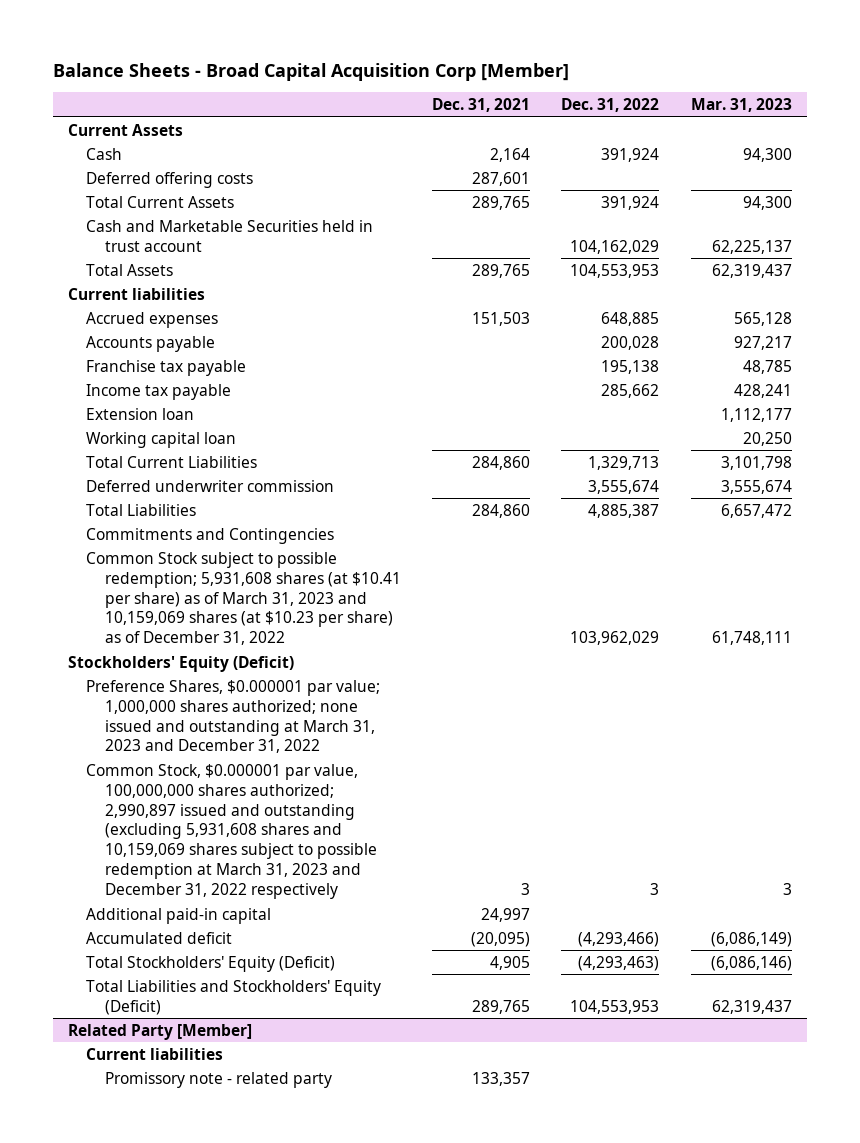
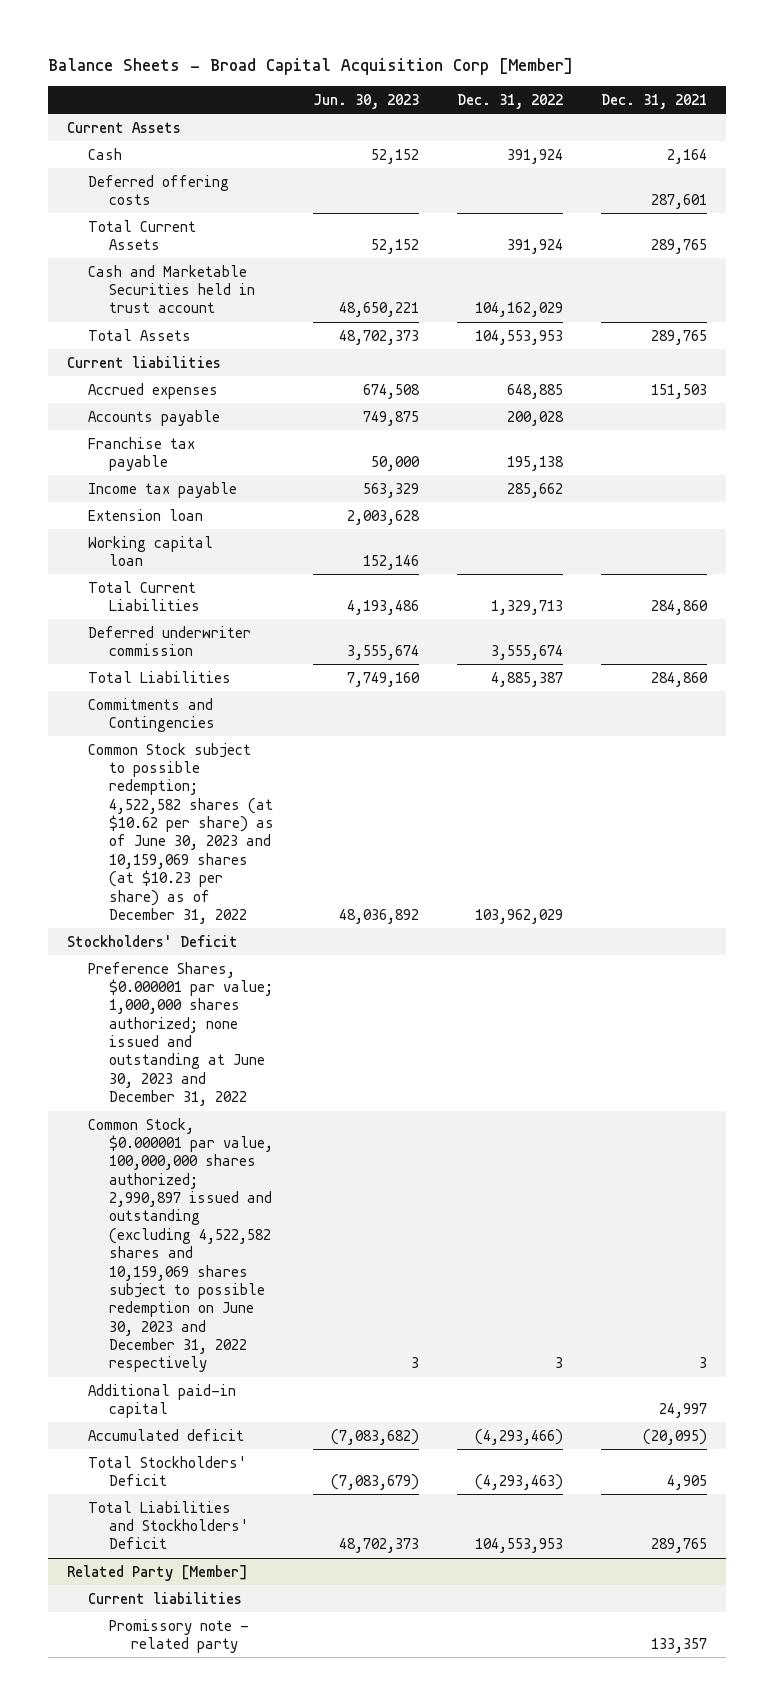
[690,98,792,113] Mar. 31, 2023 -> none
none -> [312,93,419,109] Jun. 30, 2023
[86,551,401,646] Common Stock subject to possible redemption; 5,931,608 shares (at $10.41 per share) as of March 31, 2023 and 10,159,069 shares (at $10.23 per share) as of December 31, 2022 -> [88,742,275,924] Common Stock subject to possible redemption; 4,522,582 shares (at $10.62 per share) as of June 30, 2023 and 10,159,069 shares (at $10.23 per share) as of December 31, 2022
[68,655,295,672] Stockholders' Equity (Deficit) -> [66,934,238,947] Stockholders' Deficit
[86,679,381,754] Preference Shares, $0.000001 par value; 1,000,000 shares authorized; none issued and outstanding at March 31, 2023 and December 31, 2022 -> [88,961,274,1107] Preference Shares, $0.000001 par value; 1,000,000 shares authorized; none issued and outstanding at June 30, 2023 and December 31, 2022
[86,763,377,900] Common Stock, $0.000001 par value, 100,000,000 shares authorized; 2,990,897 issued and outstanding (excluding 5,931,608 shares and 10,159,069 shares subject to possible redemption at March 31, 2023 and December 31, 2022 respectively -> [88,1117,274,1373] Common Stock, $0.000001 par value, 100,000,000 shares authorized; 2,990,897 issued and outstanding (excluding 4,522,582 shares and 10,159,069 shares subject to possible redemption on June 30, 2023 and December 31, 2022 respectively
[86,955,336,972] Total Stockholders' Equity (Deficit) -> [88,1455,248,1487] Total Stockholders' Deficit
[86,979,382,1015] Total Liabilities and Stockholders' Equity (Deficit) -> [88,1500,250,1550] Total Liabilities and Stockholders' Deficit

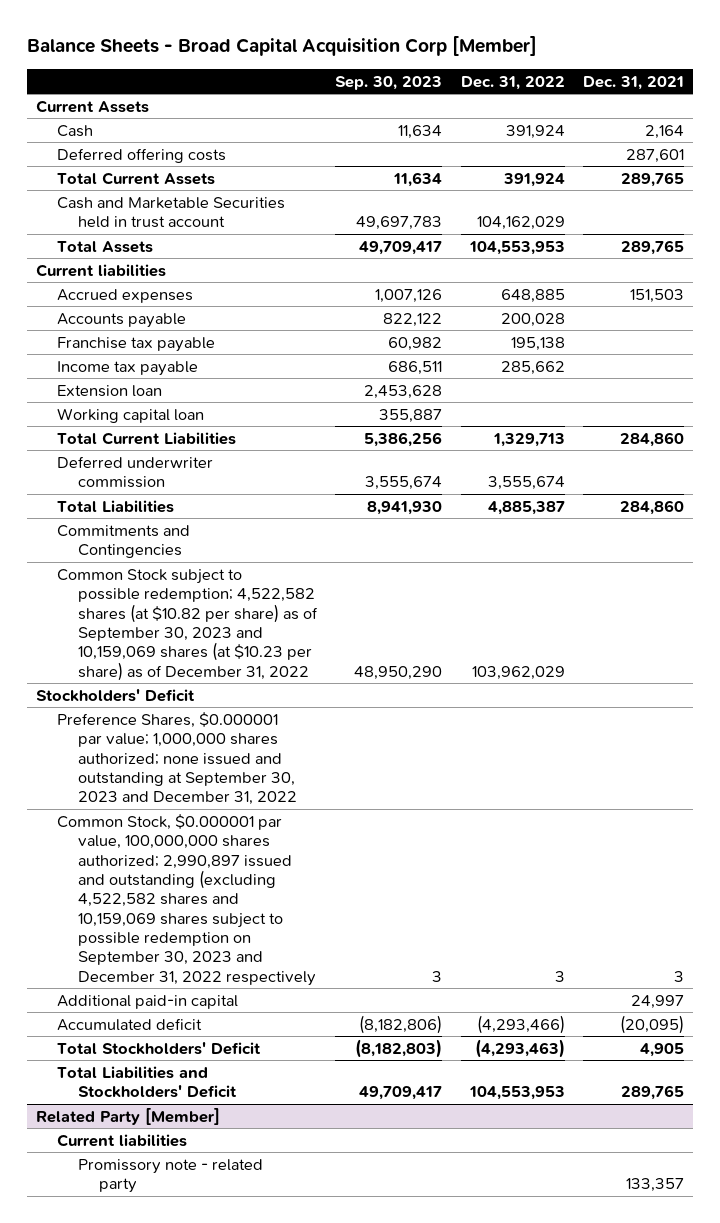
[312,93,419,109] Jun. 30, 2023 -> none
none -> [335,75,443,90] Sep. 30, 2023
[88,742,275,924] Common Stock subject to possible redemption; 4,522,582 shares (at $10.62 per share) as of June 30, 2023 and 10,159,069 shares (at $10.23 per share) as of December 31, 2022 -> [57,568,319,681] Common Stock subject to possible redemption; 4,522,582 shares (at $10.82 per share) as of September 30, 2023 and 10,159,069 shares (at $10.23 per share) as of December 31, 2022
[88,961,274,1107] Preference Shares, $0.000001 par value; 1,000,000 shares authorized; none issued and outstanding at June 30, 2023 and December 31, 2022 -> [57,711,298,806] Preference Shares, $0.000001 par value; 1,000,000 shares authorized; none issued and outstanding at September 30, 2023 and December 31, 2022
[88,1117,274,1373] Common Stock, $0.000001 par value, 100,000,000 shares authorized; 2,990,897 issued and outstanding (excluding 4,522,582 shares and 10,159,069 shares subject to possible redemption on June 30, 2023 and December 31, 2022 respectively -> [57,813,317,986] Common Stock, $0.000001 par value, 100,000,000 shares authorized; 2,990,897 issued and outstanding (excluding 4,522,582 shares and 10,159,069 shares subject to possible redemption on September 30, 2023 and December 31, 2022 respectively

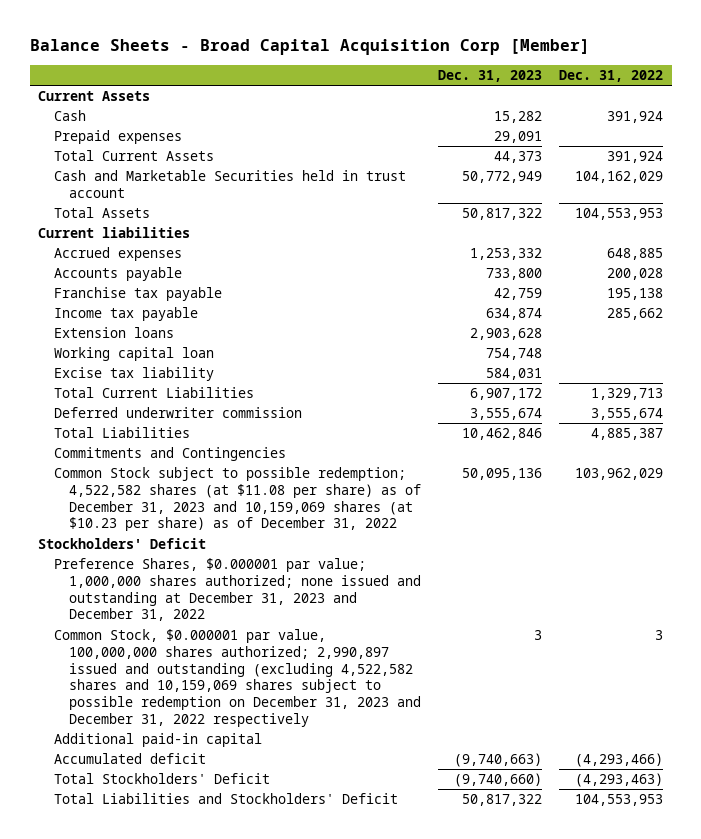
[335,75,443,90] Sep. 30, 2023 -> none
[582,75,684,90] Dec. 31, 2021 -> none
none -> [438,69,543,82] Dec. 31, 2023
[57,147,227,163] Deferred offering costs -> none
none -> [53,130,182,145] Prepaid expenses
[57,384,163,397] Extension loan -> [53,327,174,339] Extension loans
none -> [53,367,214,382] Excise tax liability
[57,568,319,681] Common Stock subject to possible redemption; 4,522,582 shares (at $10.82 per share) as of September 30, 2023 and 10,159,069 shares (at $10.23 per share) as of December 31, 2022 -> [53,467,422,532] Common Stock subject to possible redemption; 4,522,582 shares (at $11.08 per share) as of December 31, 2023 and 10,159,069 shares (at $10.23 per share) as of December 31, 2022
[57,711,298,806] Preference Shares, $0.000001 par value; 1,000,000 shares authorized; none issued and outstanding at September 30, 2023 and December 31, 2022 -> [53,558,422,622] Preference Shares, $0.000001 par value; 1,000,000 shares authorized; none issued and outstanding at December 31, 2023 and December 31, 2022
[57,813,317,986] Common Stock, $0.000001 par value, 100,000,000 shares authorized; 2,990,897 issued and outstanding (excluding 4,522,582 shares and 10,159,069 shares subject to possible redemption on September 30, 2023 and December 31, 2022 respectively -> [53,629,422,727] Common Stock, $0.000001 par value, 100,000,000 shares authorized; 2,990,897 issued and outstanding (excluding 4,522,582 shares and 10,159,069 shares subject to possible redemption on December 31, 2023 and December 31, 2022 respectively
[36,1107,221,1125] Related Party [Member] -> none
[57,1133,188,1147] Current liabilities -> none
[78,1158,264,1194] Promissory note - related party -> none

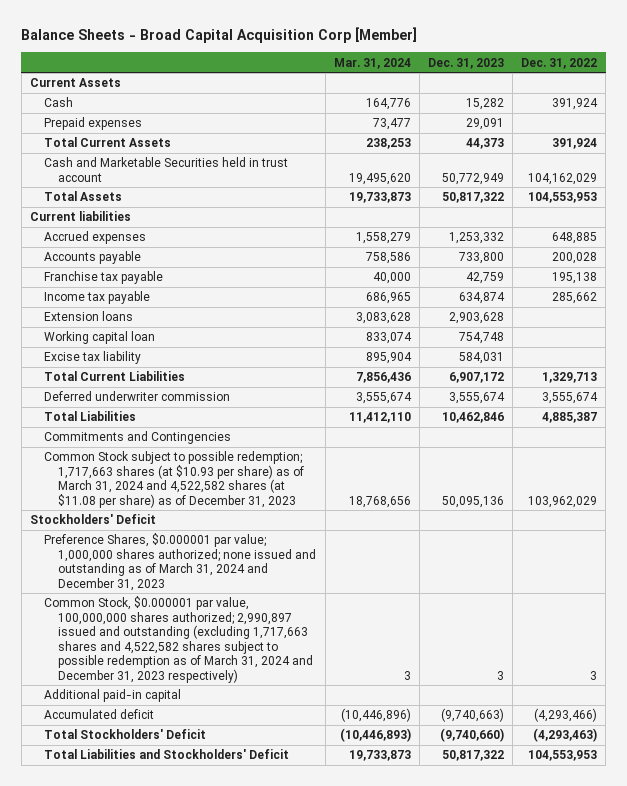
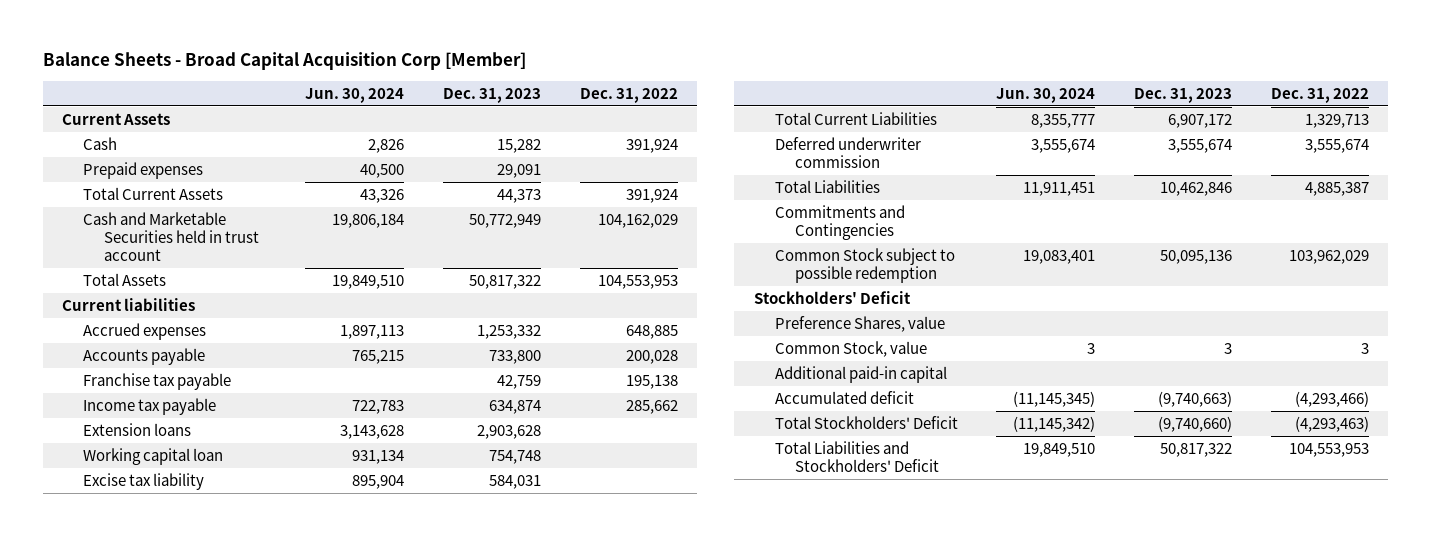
[333,57,411,69] Mar. 31, 2024 -> none
none -> [305,87,405,103] Jun. 30, 2024
[44,451,305,508] Common Stock subject to possible redemption; 1,717,663 shares (at $10.93 per share) as of March 31, 2024 and 4,522,582 shares (at $11.08 per share) as of December 31, 2023 -> [774,247,955,283] Common Stock subject to possible redemption
[44,533,317,591] Preference Shares, $0.000001 par value; 1,000,000 shares authorized; none issued and outstanding as of March 31, 2024 and December 31, 2023 -> [774,315,945,332] Preference Shares, value
[44,596,314,683] Common Stock, $0.000001 par value, 100,000,000 shares authorized; 2,990,897 issued and outstanding (excluding 1,717,663 shares and 4,522,582 shares subject to possible redemption as of March 31, 2024 and December 31, 2023 respectively) -> [774,340,927,357] Common Stock, value

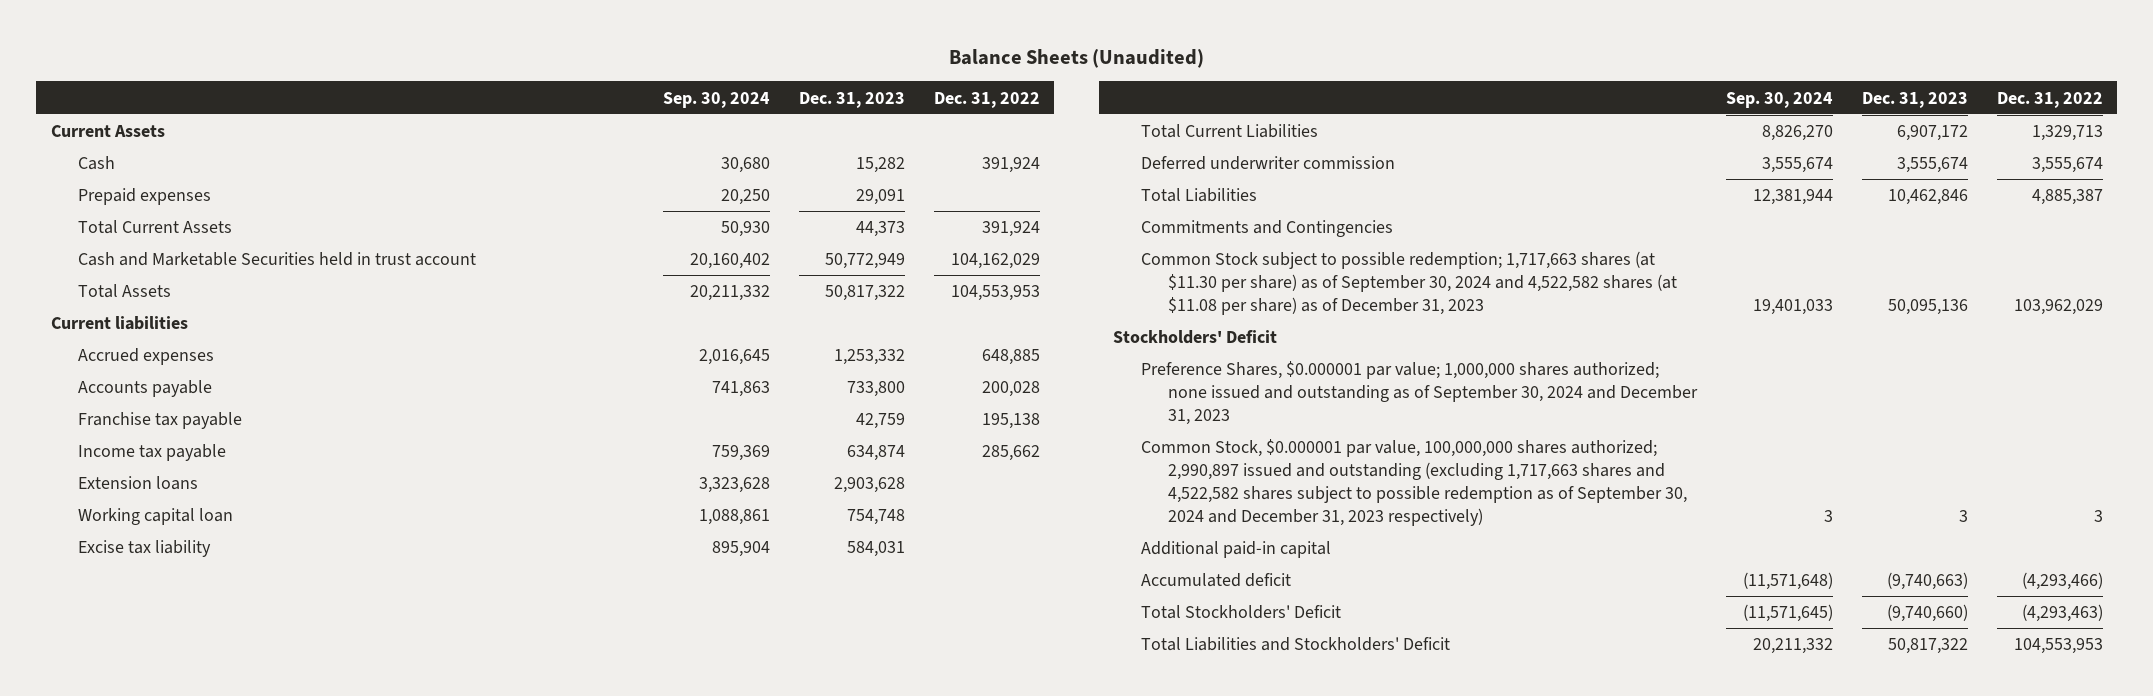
[43,52,527,71] Balance Sheets - Broad Capital Acquisition Corp [Member] -> [948,48,1204,68] Balance Sheets (Unaudited)
[305,87,405,103] Jun. 30, 2024 -> none
none -> [663,91,771,108] Sep. 30, 2024
[774,247,955,283] Common Stock subject to possible redemption -> [1140,251,1678,315] Common Stock subject to possible redemption; 1,717,663 shares (at $11.30 per share) as of September 30, 2024 and 4,522,582 shares (at $11.08 per share) as of December 31, 2023
[774,315,945,332] Preference Shares, value -> [1140,361,1699,425] Preference Shares, $0.000001 par value; 1,000,000 shares authorized; none issued and outstanding as of September 30, 2024 and December 31, 2023
[774,340,927,357] Common Stock, value -> [1140,439,1688,526] Common Stock, $0.000001 par value, 100,000,000 shares authorized; 2,990,897 issued and outstanding (excluding 1,717,663 shares and 4,522,582 shares subject to possible redemption as of September 30, 2024 and December 31, 2023 respectively)

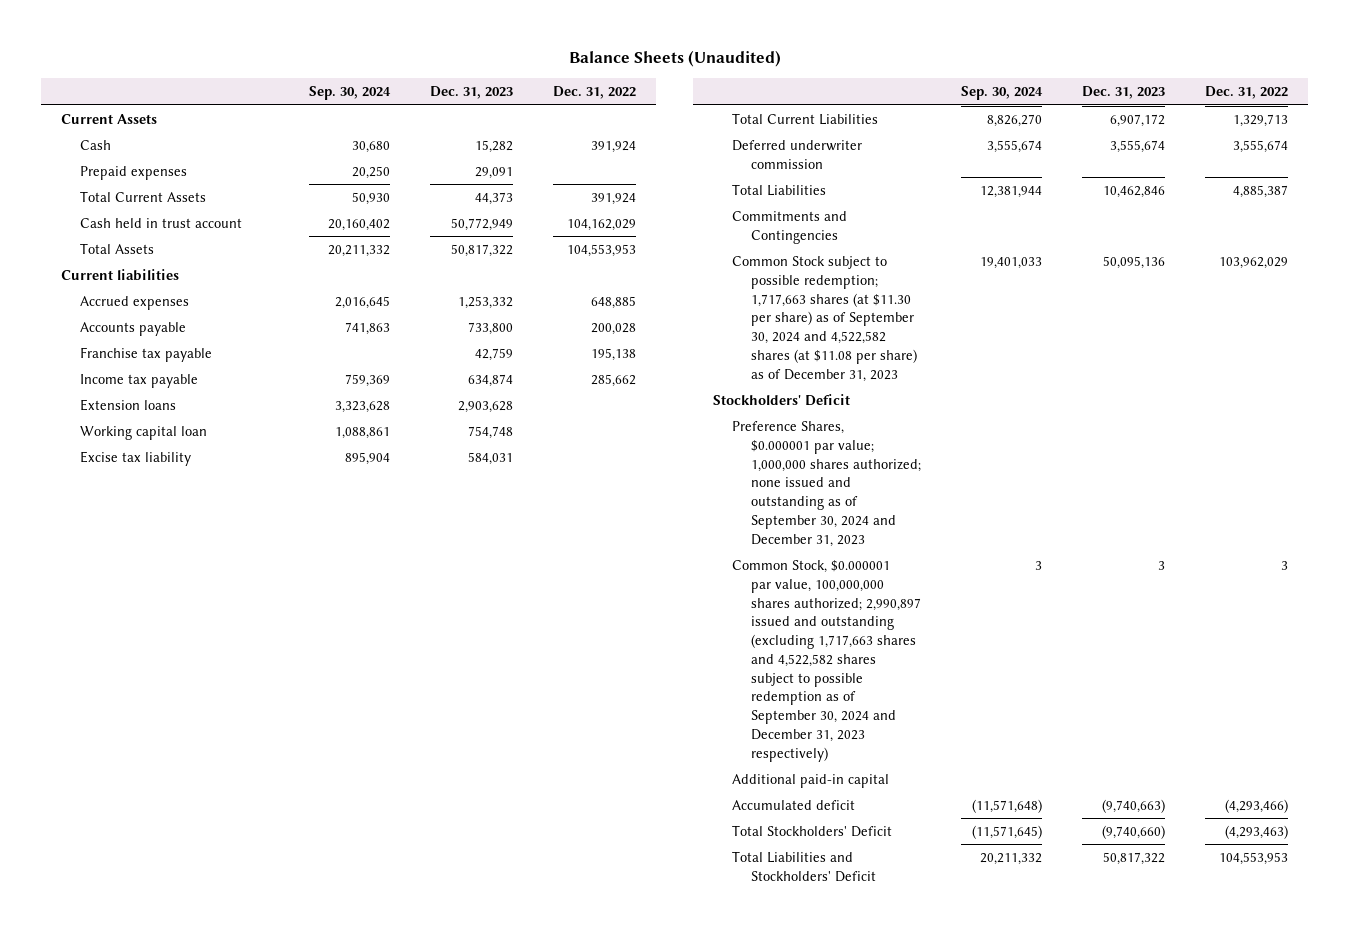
[77,252,476,267] Cash and Marketable Securities held in trust account -> [79,218,242,229] Cash held in trust account

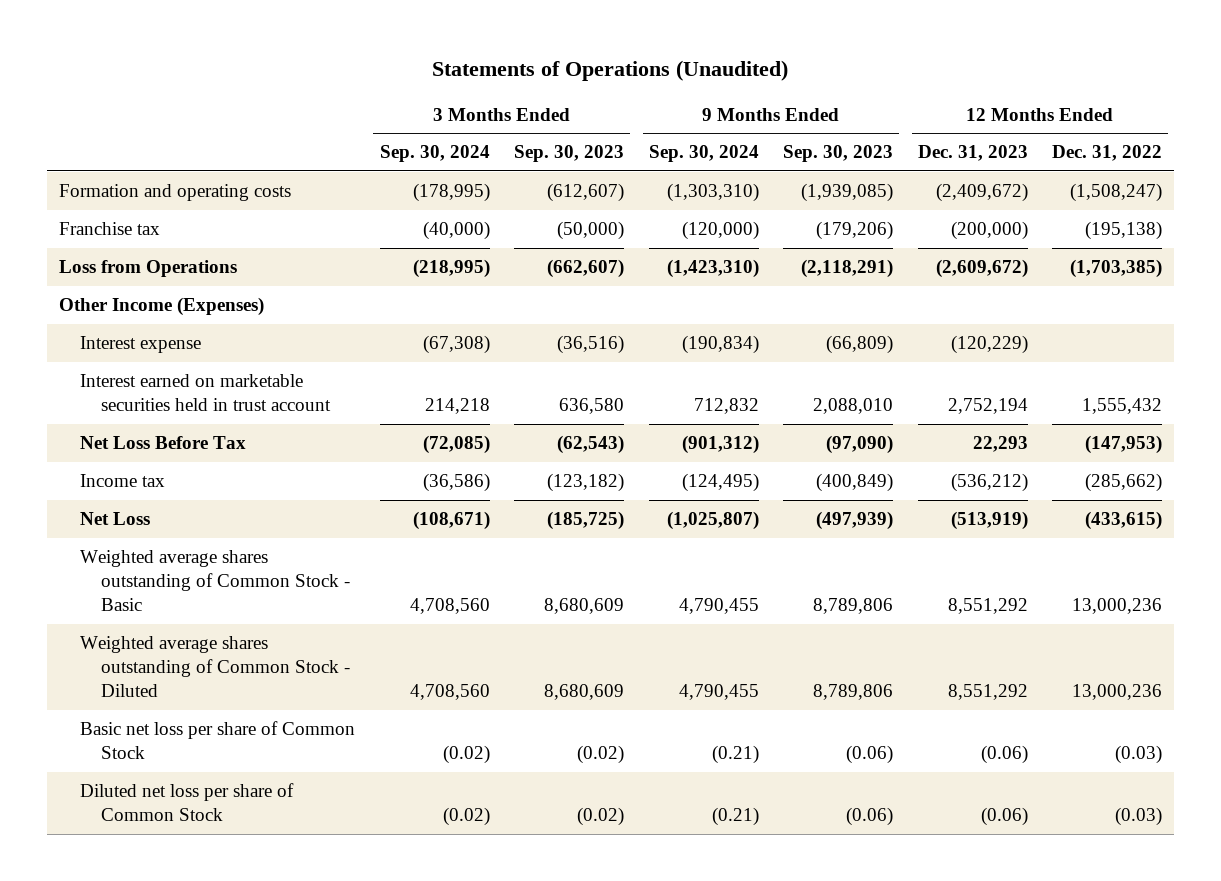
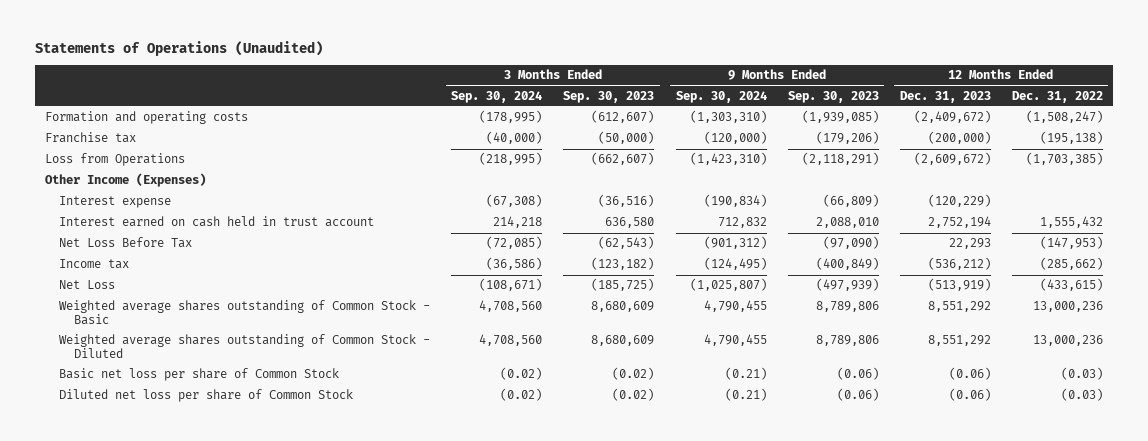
[80,374,332,412] Interest earned on marketable securities held in trust account -> [59,216,375,228] Interest earned on cash held in trust account

